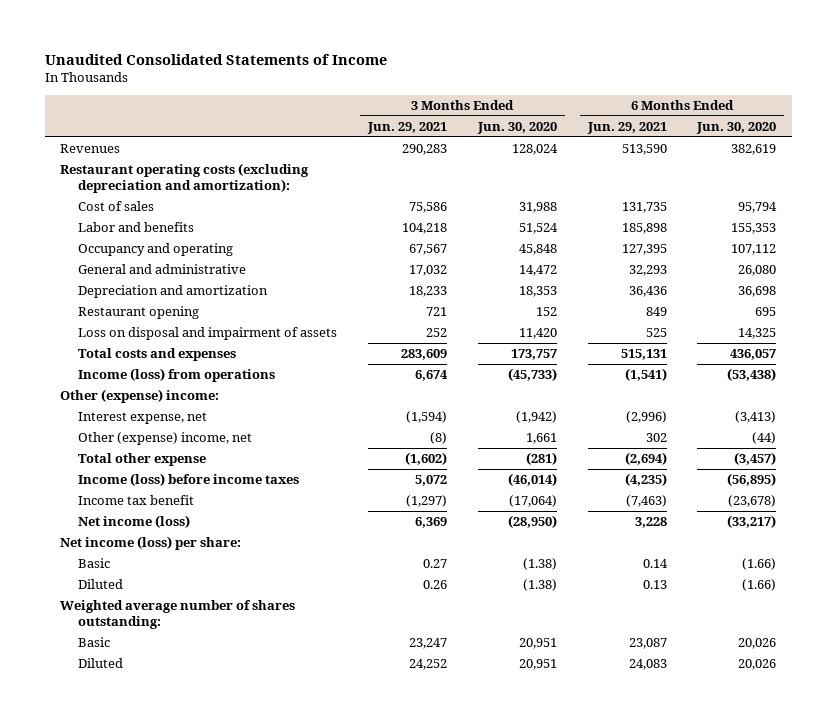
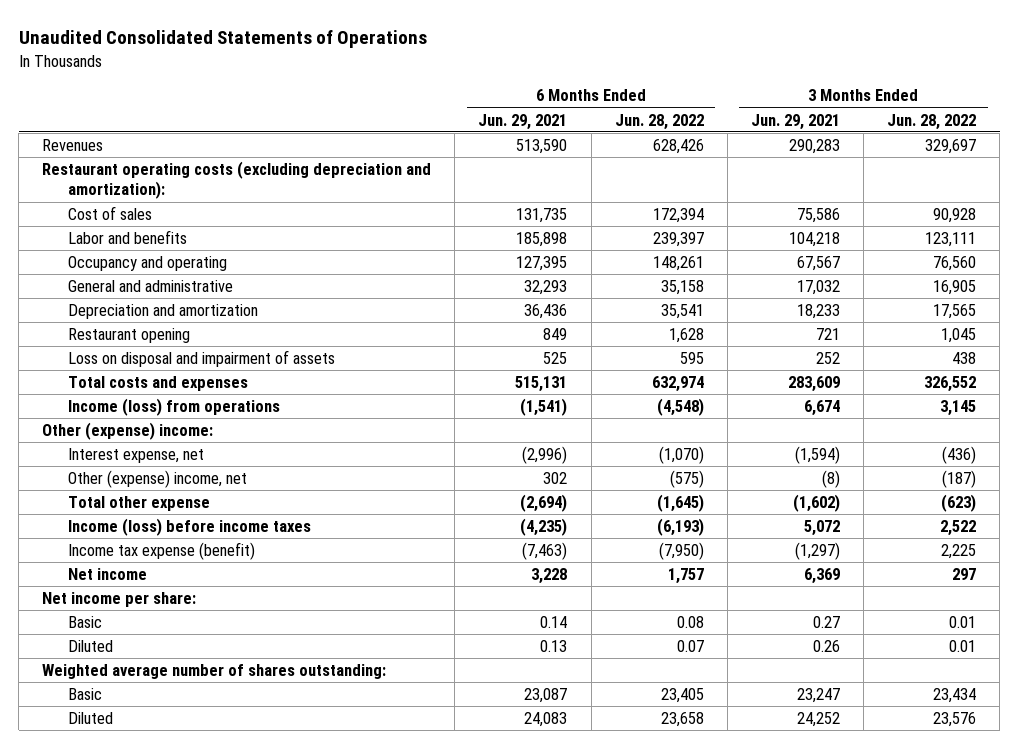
[44,53,387,65] Unaudited Consolidated Statements of Income -> [18,30,427,49] Unaudited Consolidated Statements of Operations
[476,122,557,135] Jun. 30, 2020 -> none
[696,122,777,135] Jun. 30, 2020 -> none
none -> [614,113,704,130] Jun. 28, 2022
none -> [886,113,976,130] Jun. 28, 2022
[78,495,195,506] Income tax benefit -> [67,542,255,561] Income tax expense (benefit)
[78,515,191,529] Net income (loss) -> [67,568,147,581] Net income
[60,536,242,551] Net income (loss) per share: -> [42,592,197,608] Net income per share:

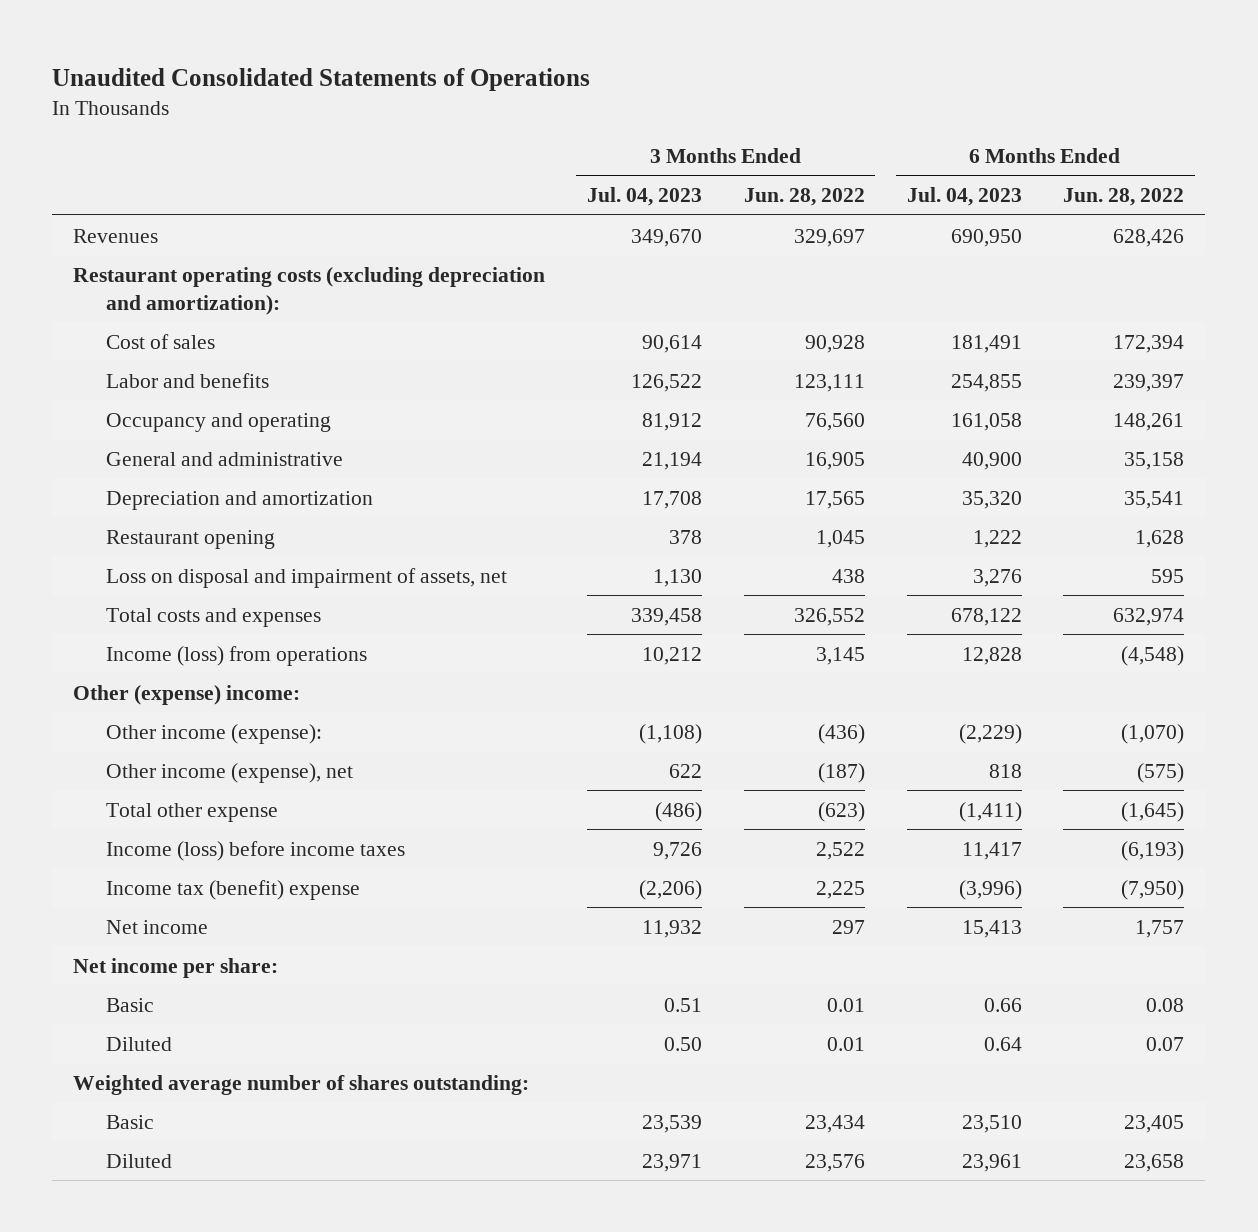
[478,113,568,130] Jun. 29, 2021 -> none
[750,113,840,130] Jun. 29, 2021 -> none
none -> [586,187,702,207] Jul. 04, 2023
none -> [906,187,1022,207] Jul. 04, 2023
[67,350,335,368] Loss on disposal and impairment of assets -> [106,567,508,588] Loss on disposal and impairment of assets, net
[67,448,204,464] Interest expense, net -> [106,723,323,744] Other income (expense):
[67,470,247,489] Other (expense) income, net -> [106,762,354,783] Other income (expense), net
[67,542,255,561] Income tax expense (benefit) -> [106,879,361,900] Income tax (benefit) expense

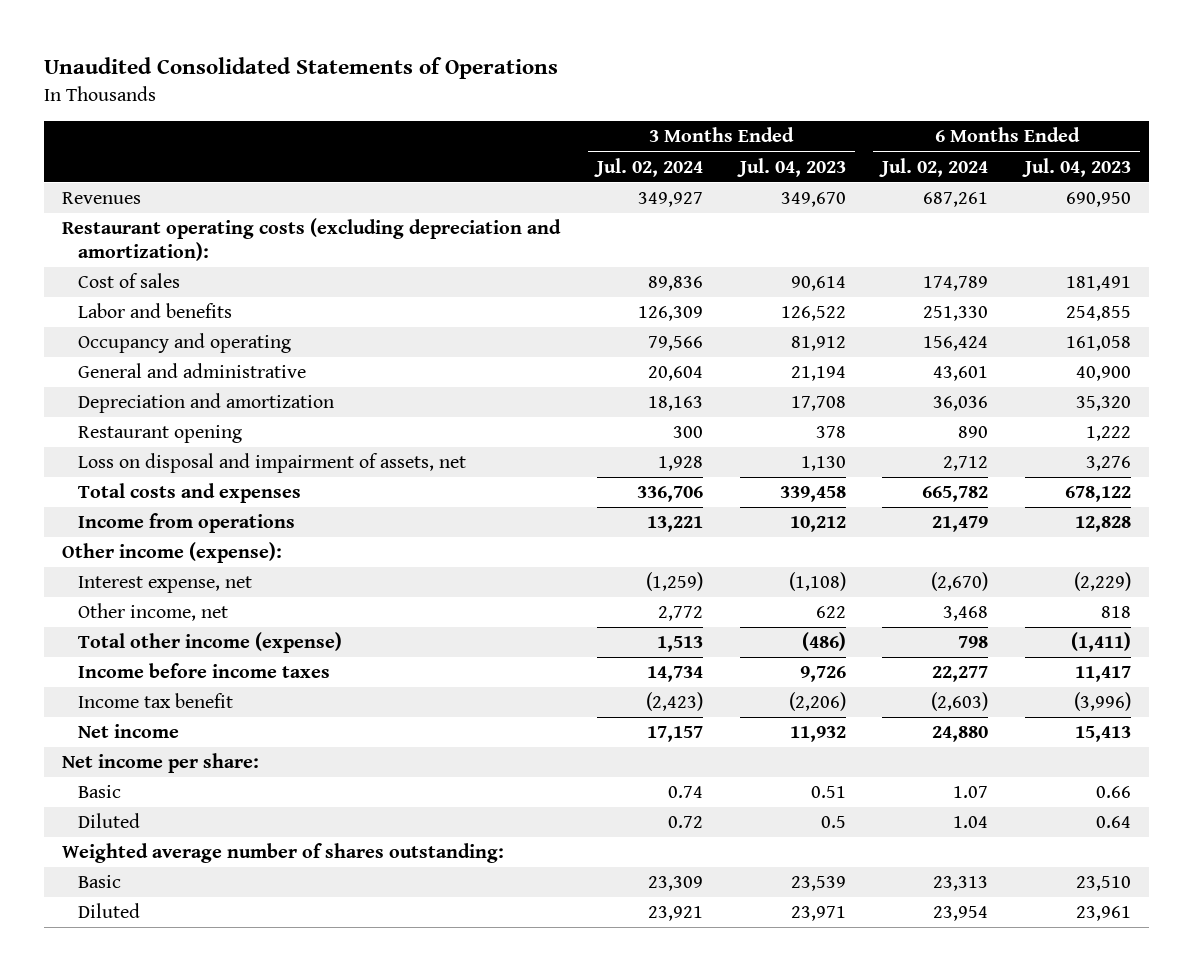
[743,188,865,207] Jun. 28, 2022 -> none
[1063,188,1185,207] Jun. 28, 2022 -> none
none -> [593,157,703,177] Jul. 02, 2024
none -> [879,157,989,177] Jul. 02, 2024
[106,645,368,666] Income (loss) from operations -> [78,513,296,534] Income from operations
[73,684,301,705] Other (expense) income: -> [62,542,283,564] Other income (expense):
[106,723,323,744] Other income (expense): -> [78,576,253,594] Interest expense, net
[106,762,354,783] Other income (expense), net -> [78,603,229,622] Other income, net
[106,802,279,822] Total other expense -> [78,632,343,654] Total other income (expense)
[106,840,406,861] Income (loss) before income taxes -> [78,663,331,679] Income before income taxes
[106,879,361,900] Income tax (benefit) expense -> [78,693,234,709] Income tax benefit
[663,1036,702,1051] 0.50 -> [820,816,846,829] 0.5

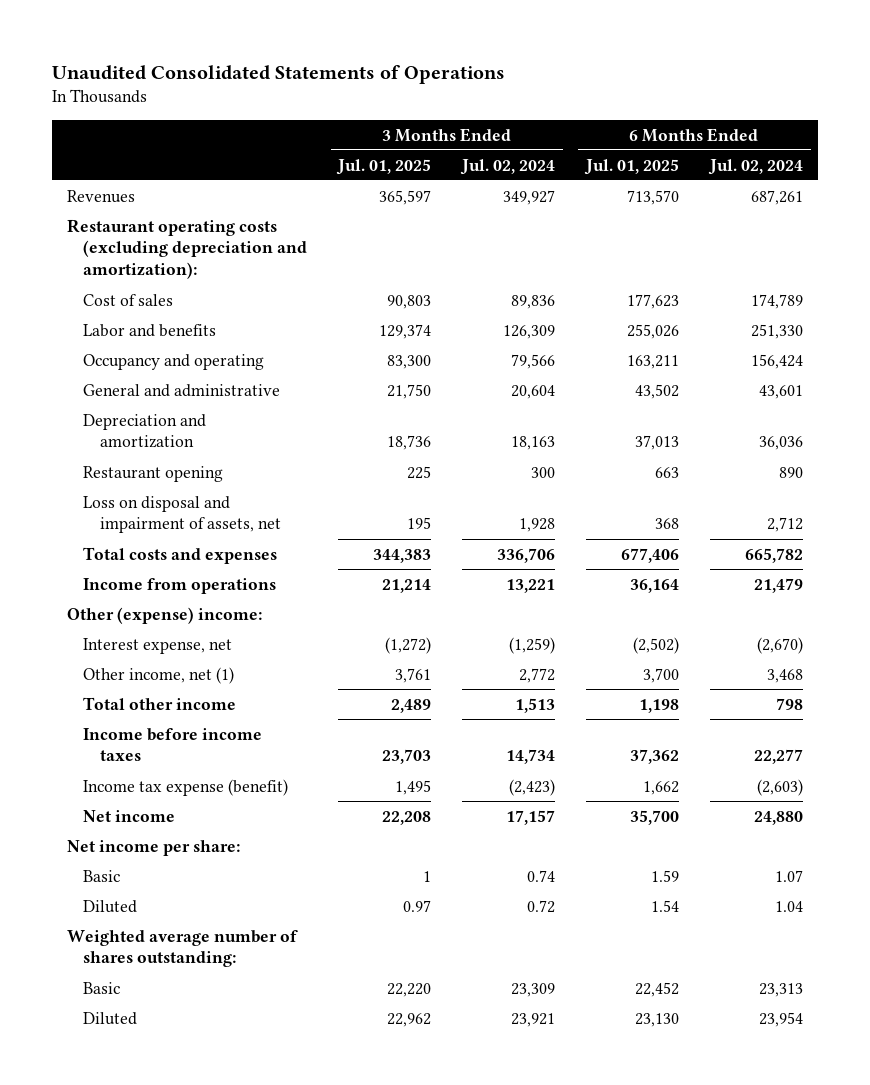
[736,157,846,177] Jul. 04, 2023 -> none
[1022,157,1132,177] Jul. 04, 2023 -> none
none -> [336,158,432,175] Jul. 01, 2025
none -> [584,158,680,175] Jul. 01, 2025
[62,542,283,564] Other income (expense): -> [67,606,263,624] Other (expense) income:
[78,603,229,622] Other income, net -> [83,666,235,684] Other income, net (1)
[78,632,343,654] Total other income (expense) -> [83,696,237,710] Total other income
[78,693,234,709] Income tax benefit -> [83,778,289,796] Income tax expense (benefit)

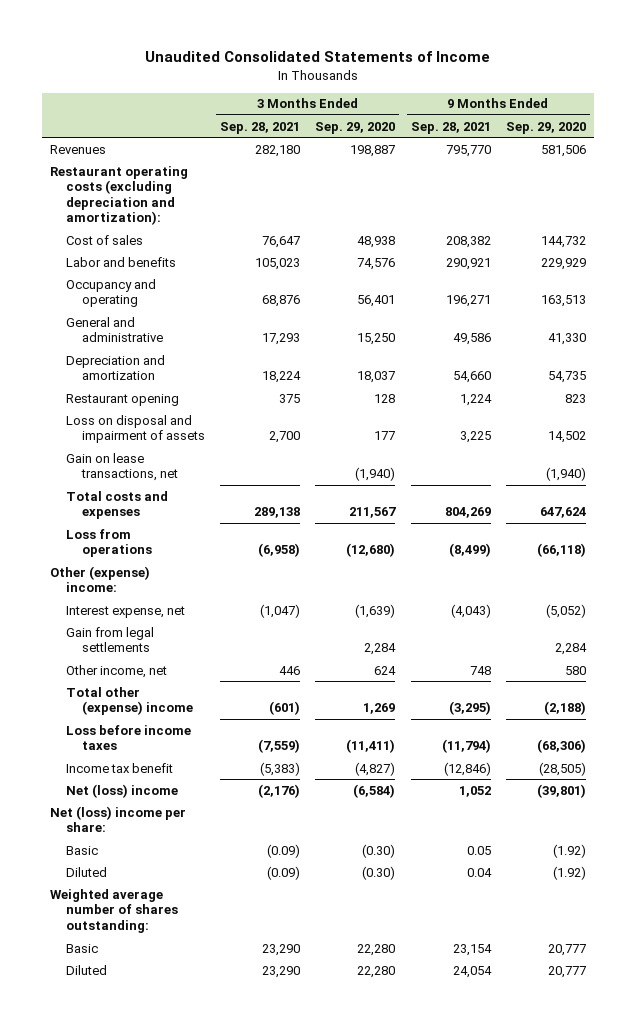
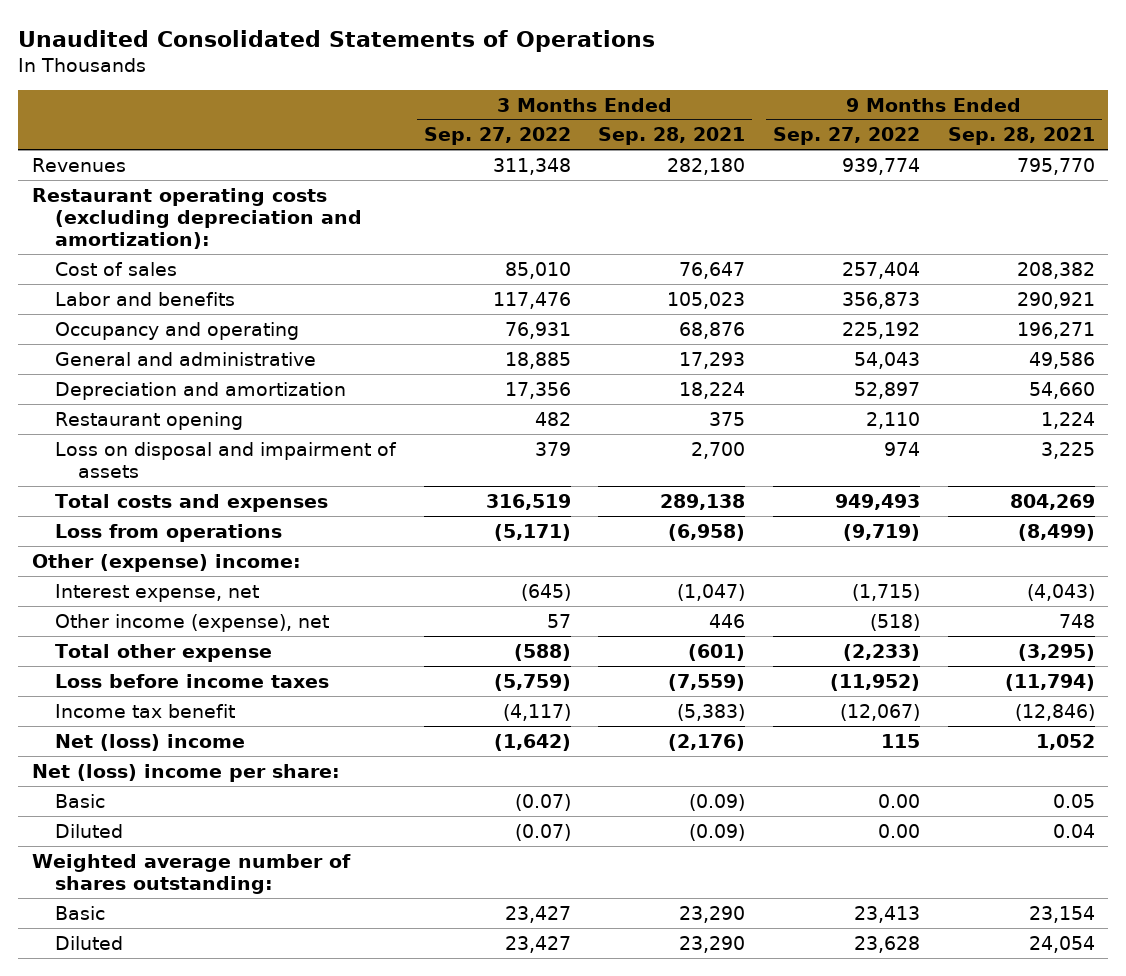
[145,51,491,63] Unaudited Consolidated Statements of Income -> [18,29,656,52] Unaudited Consolidated Statements of Operations
[315,121,396,134] Sep. 29, 2020 -> none
[505,121,586,134] Sep. 29, 2020 -> none
none -> [423,127,571,146] Sep. 27, 2022
none -> [772,127,920,146] Sep. 27, 2022
[65,452,178,482] Gain on lease transactions, net -> none
[65,626,154,653] Gain from legal settlements -> none
[65,664,167,678] Other income, net -> [55,613,330,632] Other income (expense), net
[65,686,193,716] Total other (expense) income -> [55,643,273,662] Total other expense

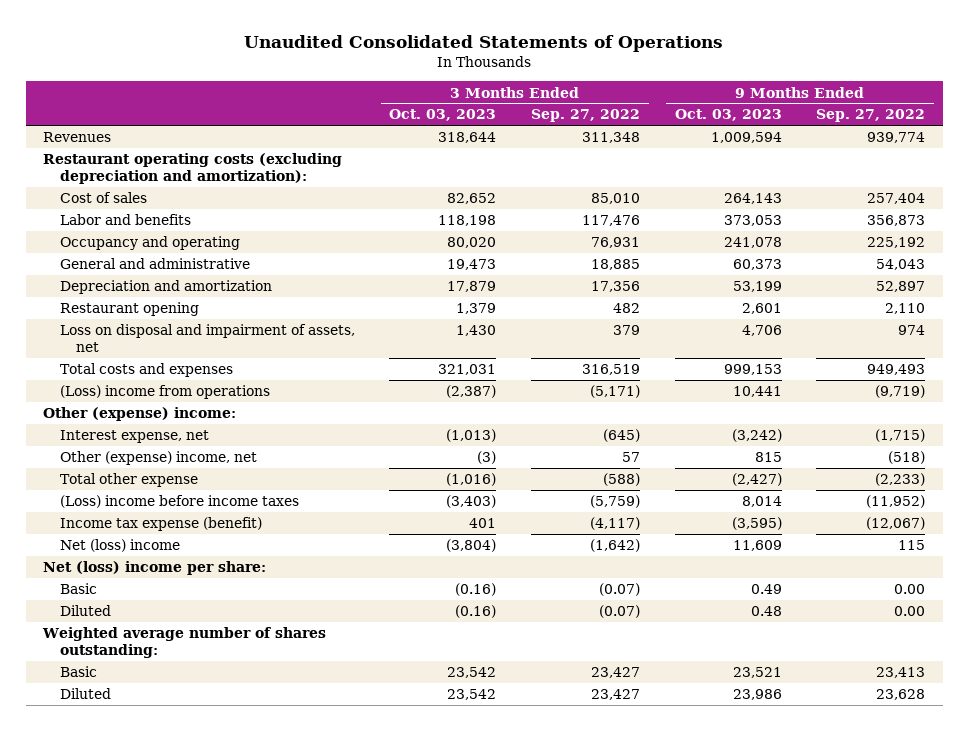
[598,127,746,146] Sep. 28, 2021 -> none
[947,127,1095,146] Sep. 28, 2021 -> none
none -> [389,109,497,122] Oct. 03, 2023
none -> [674,109,782,122] Oct. 03, 2023
[55,441,398,478] Loss on disposal and impairment of assets -> [59,324,355,353] Loss on disposal and impairment of assets, net
[55,523,283,542] Loss from operations -> [59,385,270,400] (Loss) income from operations
[55,613,330,632] Other income (expense), net -> [59,451,257,466] Other (expense) income, net
[55,673,330,688] Loss before income taxes -> [59,495,299,509] (Loss) income before income taxes
[55,703,236,718] Income tax benefit -> [59,517,262,532] Income tax expense (benefit)

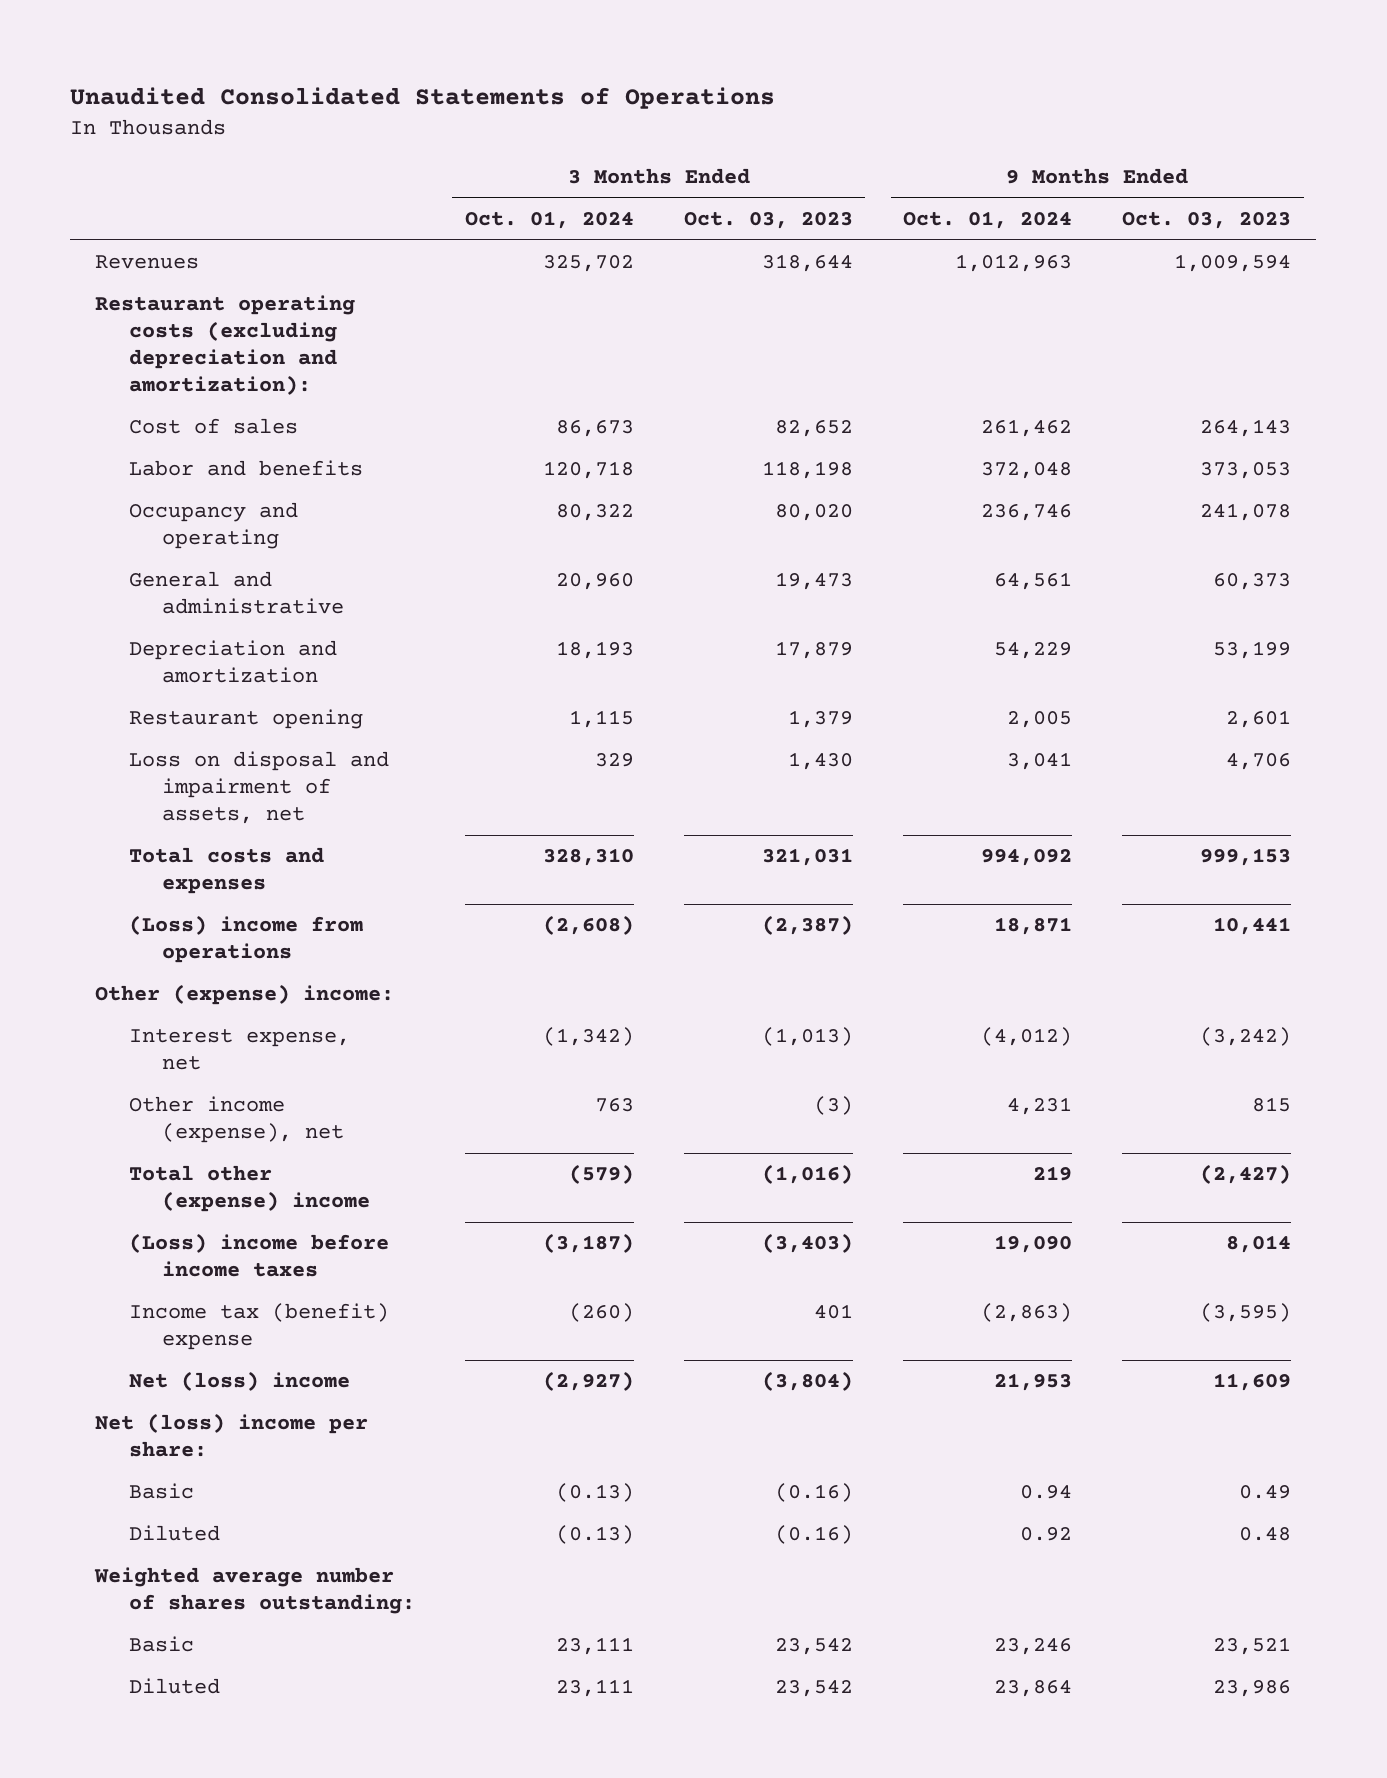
[530,109,640,123] Sep. 27, 2022 -> none
[816,109,926,123] Sep. 27, 2022 -> none
none -> [464,211,634,230] Oct. 01, 2024
none -> [903,211,1073,230] Oct. 01, 2024
[59,451,257,466] Other (expense) income, net -> [128,1096,344,1144] Other income (expense), net
[59,473,198,488] Total other expense -> [128,1165,370,1213] Total other (expense) income
[59,517,262,532] Income tax expense (benefit) -> [128,1303,389,1351] Income tax (benefit) expense

